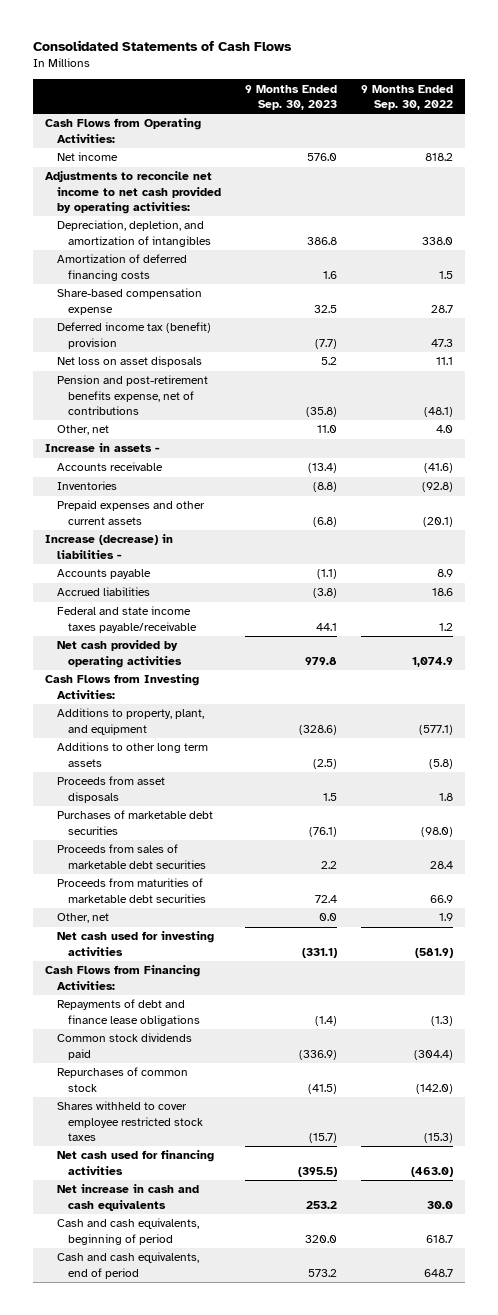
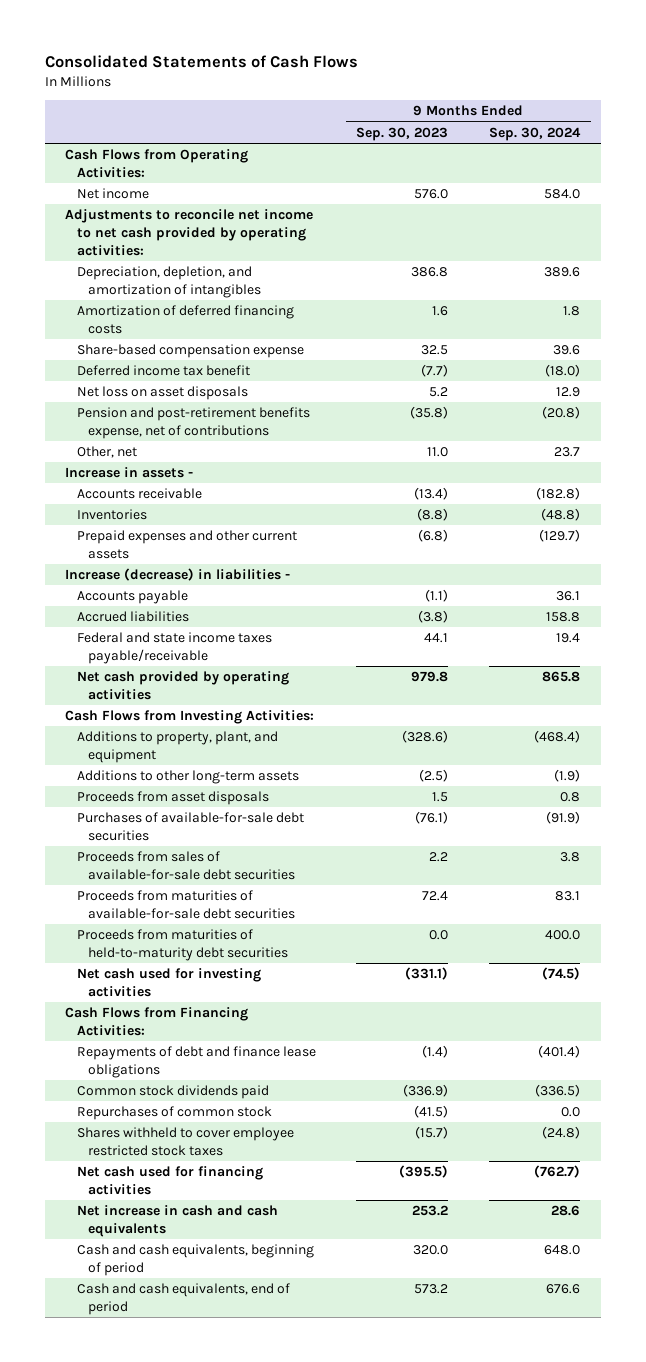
[361,84,454,111] 9 Months Ended Sep. 30, 2022 -> none
none -> [489,126,582,141] Sep. 30, 2024
[56,322,211,349] Deferred income tax (benefit) provision -> [76,365,250,377] Deferred income tax benefit
[56,742,208,767] Additions to other long term assets -> [76,770,299,785] Additions to other long-term assets
[56,913,109,924] Other, net -> none
[56,810,213,835] Purchases of marketable debt securities -> [76,812,304,841] Purchases of available-for-sale debt securities
[56,844,207,869] Proceeds from sales of marketable debt securities -> [76,851,295,880] Proceeds from sales of available-for-sale debt securities
[56,878,207,903] Proceeds from maturities of marketable debt securities -> [76,890,295,919] Proceeds from maturities of available-for-sale debt securities
none -> [76,929,288,961] Proceeds from maturities of held-to-maturity debt securities

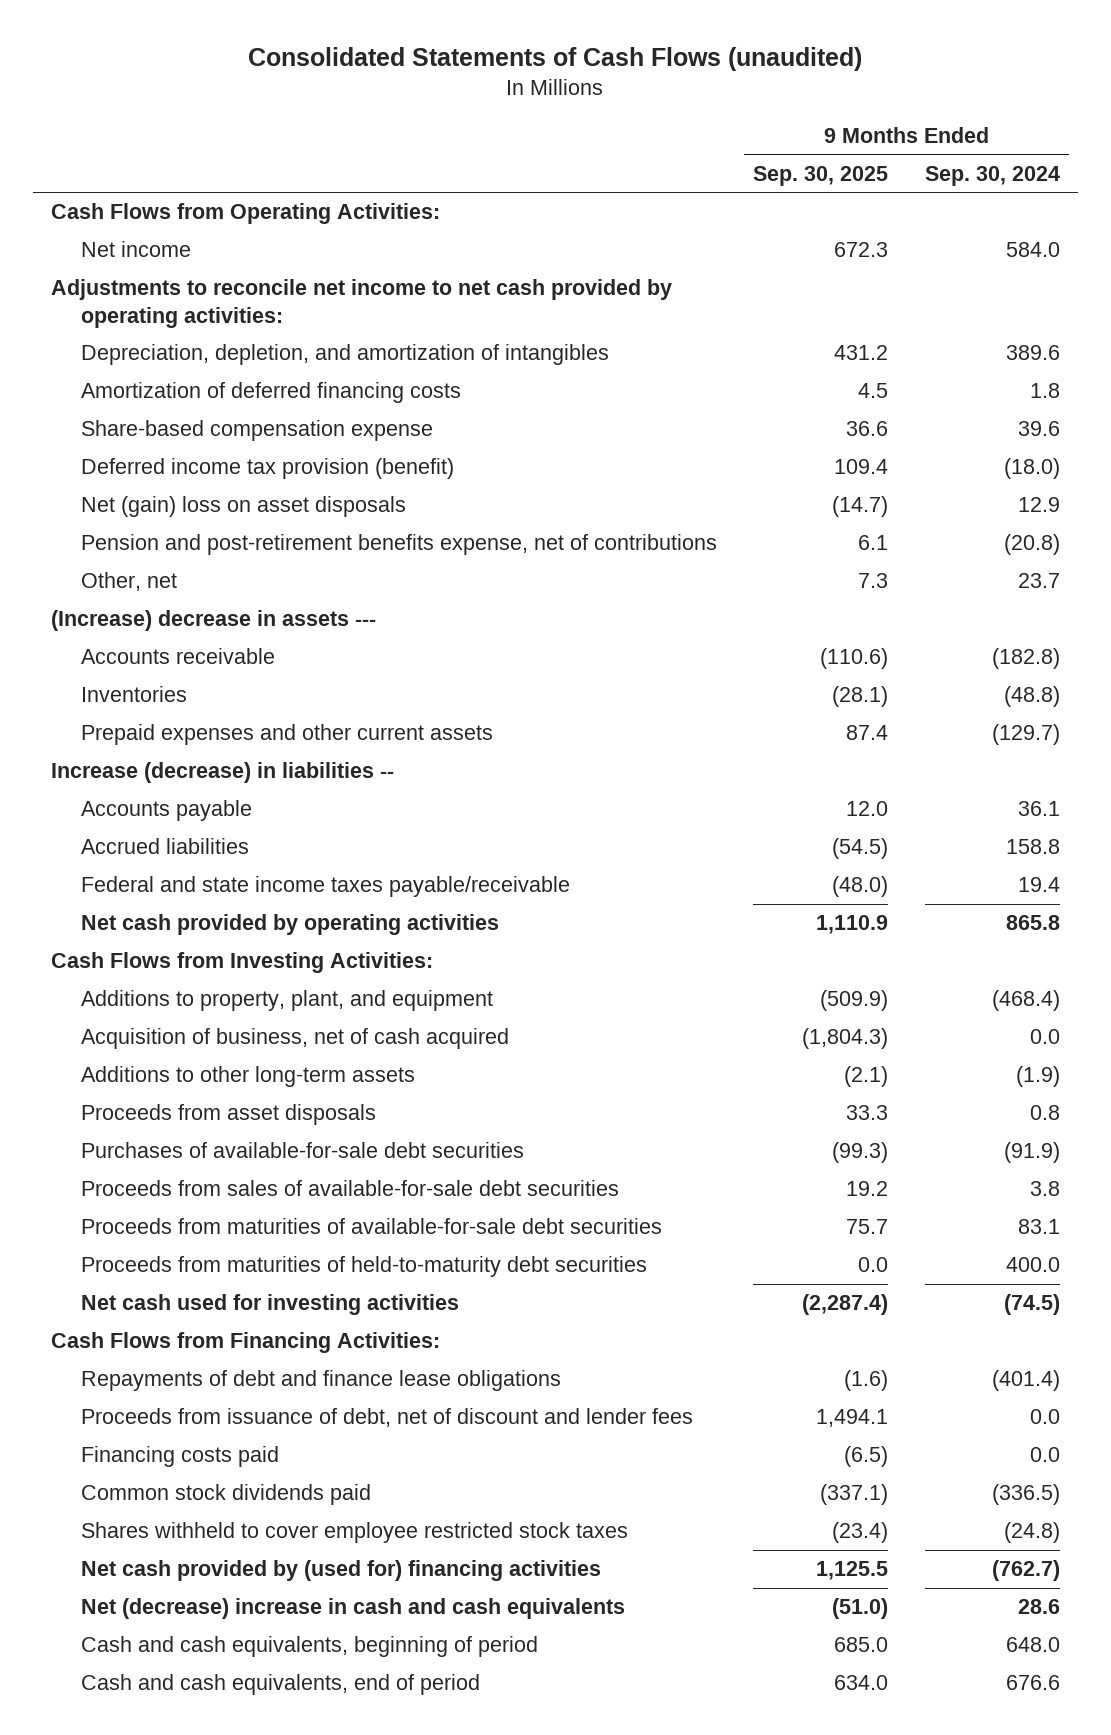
[45,55,359,69] Consolidated Statements of Cash Flows -> [248,47,863,72] Consolidated Statements of Cash Flows (unaudited)
[356,126,449,141] Sep. 30, 2023 -> none
none -> [753,165,889,186] Sep. 30, 2025
[76,365,250,377] Deferred income tax benefit -> [80,458,454,480] Deferred income tax provision (benefit)
[76,386,248,401] Net loss on asset disposals -> [80,496,406,518] Net (gain) loss on asset disposals
[65,467,194,479] Increase in assets - -> [50,610,376,632] (Increase) decrease in assets ---
[65,568,291,582] Increase (decrease) in liabilities - -> [50,762,394,784] Increase (decrease) in liabilities --
none -> [80,1028,509,1050] Acquisition of business, net of cash acquired
none -> [80,1408,693,1428] Proceeds from issuance of debt, net of discount and lender fees
none -> [80,1446,279,1468] Financing costs paid
[76,1106,272,1121] Repurchases of common stock -> none
[76,1166,263,1195] Net cash used for financing activities -> [80,1560,601,1582] Net cash provided by (used for) financing activities
[76,1205,278,1237] Net increase in cash and cash equivalents -> [80,1598,625,1620] Net (decrease) increase in cash and cash equivalents

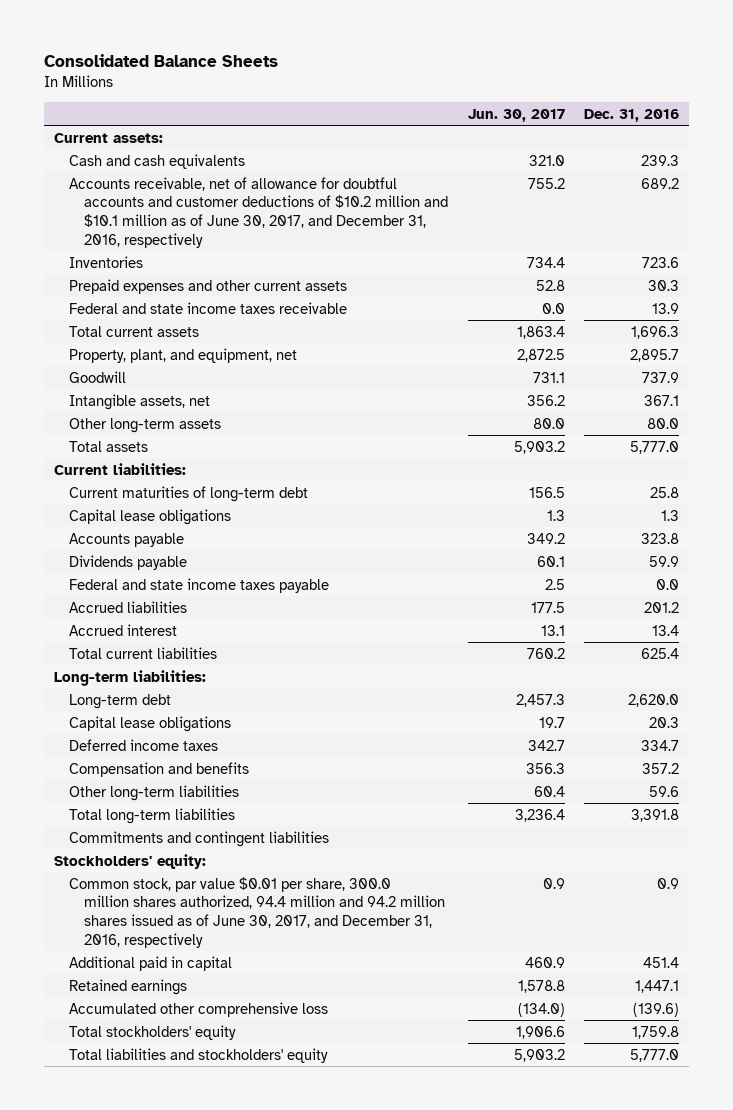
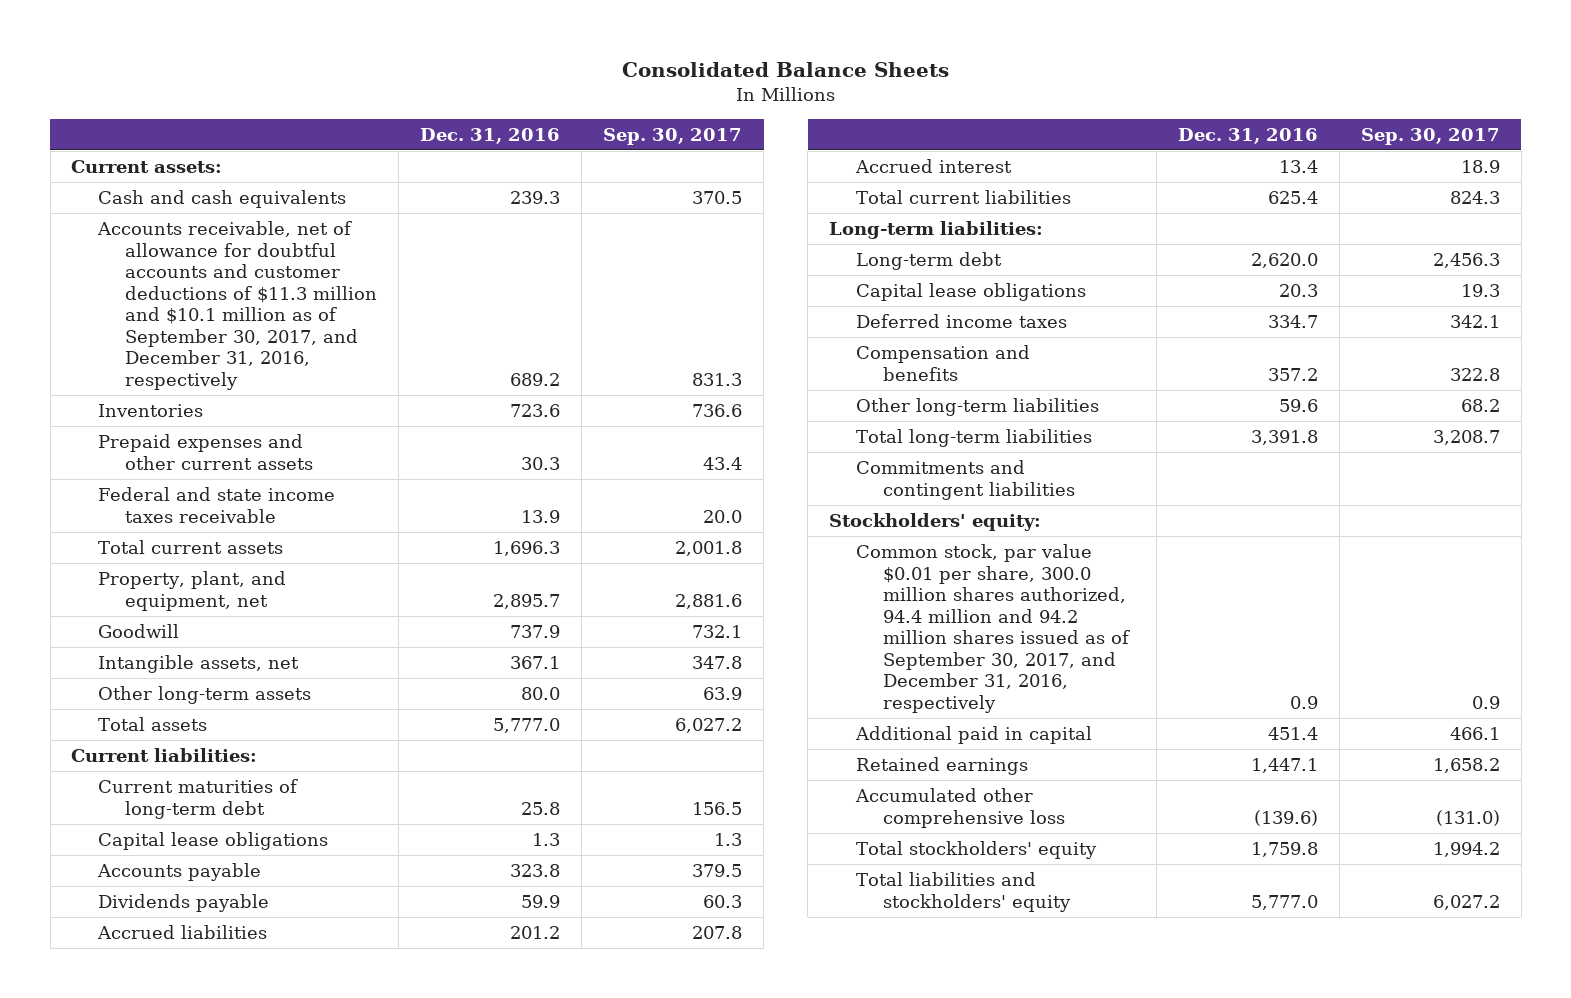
[467,108,565,122] Jun. 30, 2017 -> none
none -> [603,127,743,145] Sep. 30, 2017
[69,176,449,248] Accounts receivable, net of allowance for doubtful accounts and customer deductions of $10.2 million and $10.1 million as of June 30, 2017, and December 31, 2016, respectively -> [97,220,378,391] Accounts receivable, net of allowance for doubtful accounts and customer deductions of $11.3 million and $10.1 million as of September 30, 2017, and December 31, 2016, respectively
[69,577,330,593] Federal and state income taxes payable -> none
[69,876,446,948] Common stock, par value $0.01 per share, 300.0 million shares authorized, 94.4 million and 94.2 million shares issued as of June 30, 2017, and December 31, 2016, respectively -> [855,543,1130,714] Common stock, par value $0.01 per share, 300.0 million shares authorized, 94.4 million and 94.2 million shares issued as of September 30, 2017, and December 31, 2016, respectively

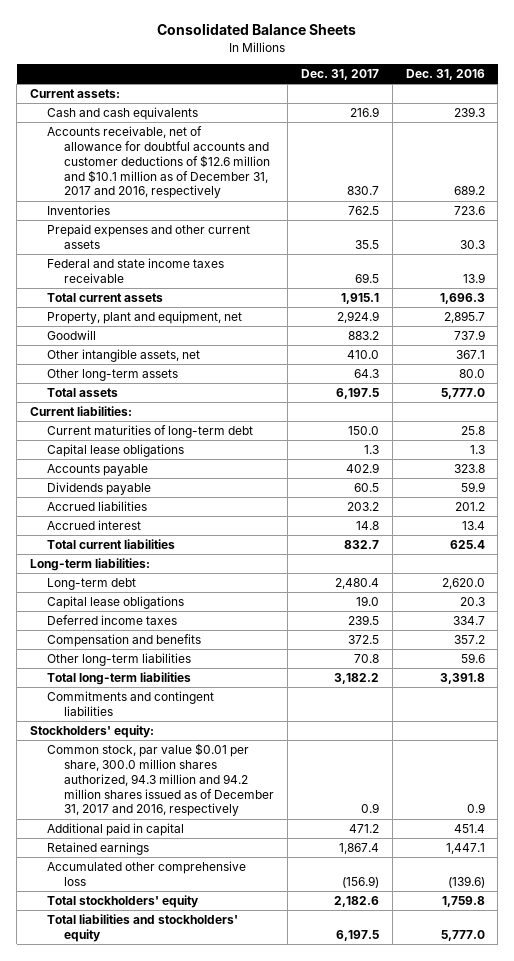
[603,127,743,145] Sep. 30, 2017 -> none
none -> [300,68,379,80] Dec. 31, 2017
[97,220,378,391] Accounts receivable, net of allowance for doubtful accounts and customer deductions of $11.3 million and $10.1 million as of September 30, 2017, and December 31, 2016, respectively -> [47,126,271,199] Accounts receivable, net of allowance for doubtful accounts and customer deductions of $12.6 million and $10.1 million as of December 31, 2017 and 2016, respectively
[98,570,287,611] Property, plant, and equipment, net -> [47,311,243,325] Property, plant and equipment, net
[98,654,300,673] Intangible assets, net -> [47,349,201,363] Other intangible assets, net
[855,543,1130,714] Common stock, par value $0.01 per share, 300.0 million shares authorized, 94.4 million and 94.2 million shares issued as of September 30, 2017, and December 31, 2016, respectively -> [47,743,275,817] Common stock, par value $0.01 per share, 300.0 million shares authorized, 94.3 million and 94.2 million shares issued as of December 31, 2017 and 2016, respectively

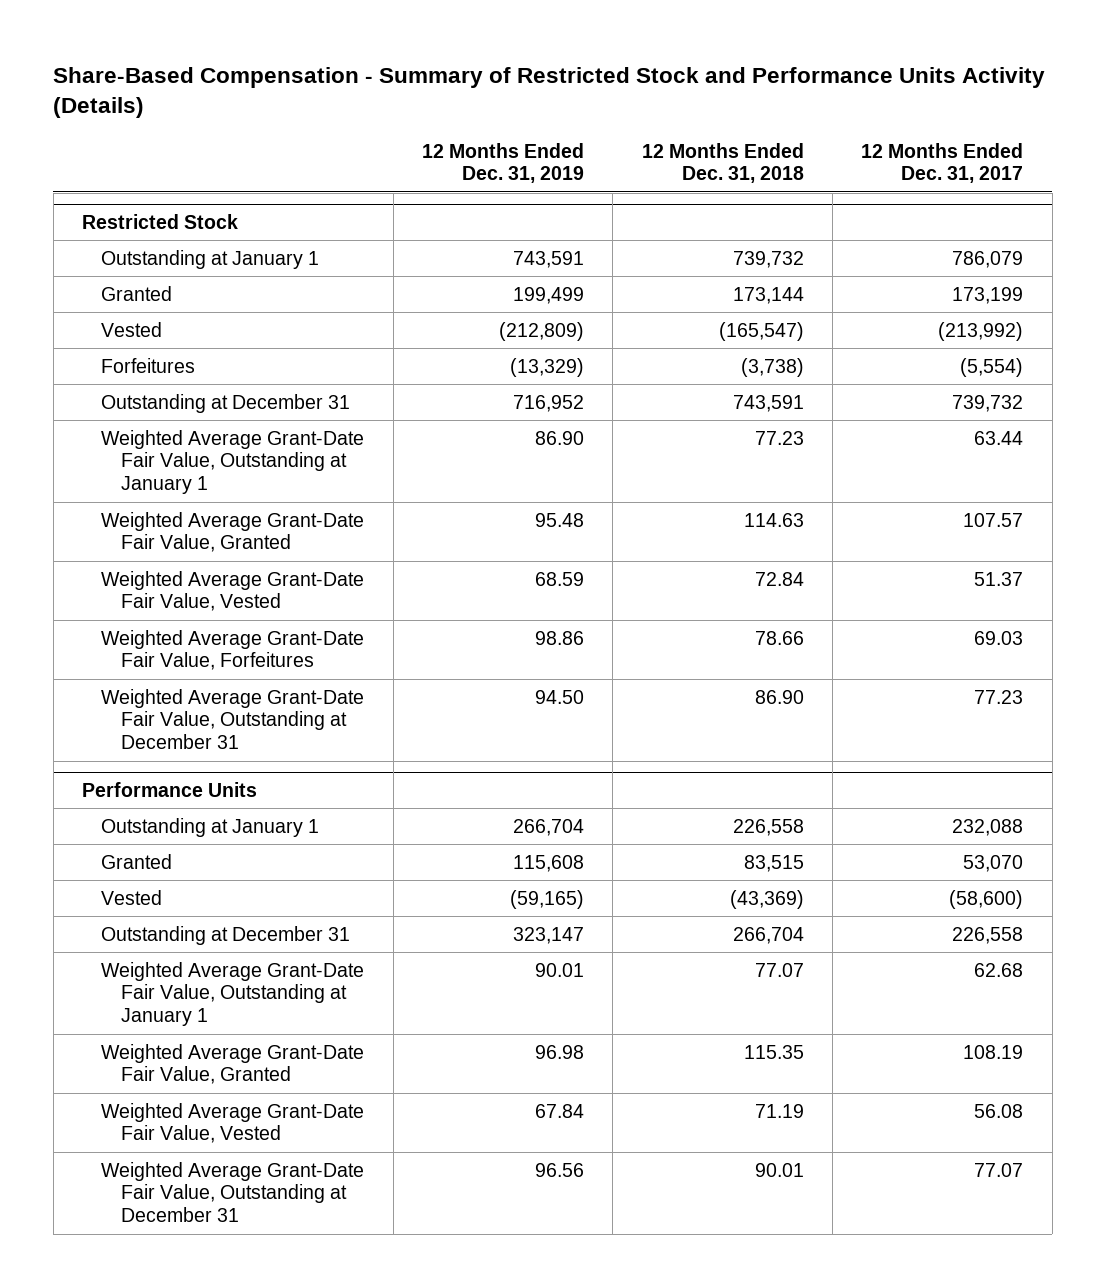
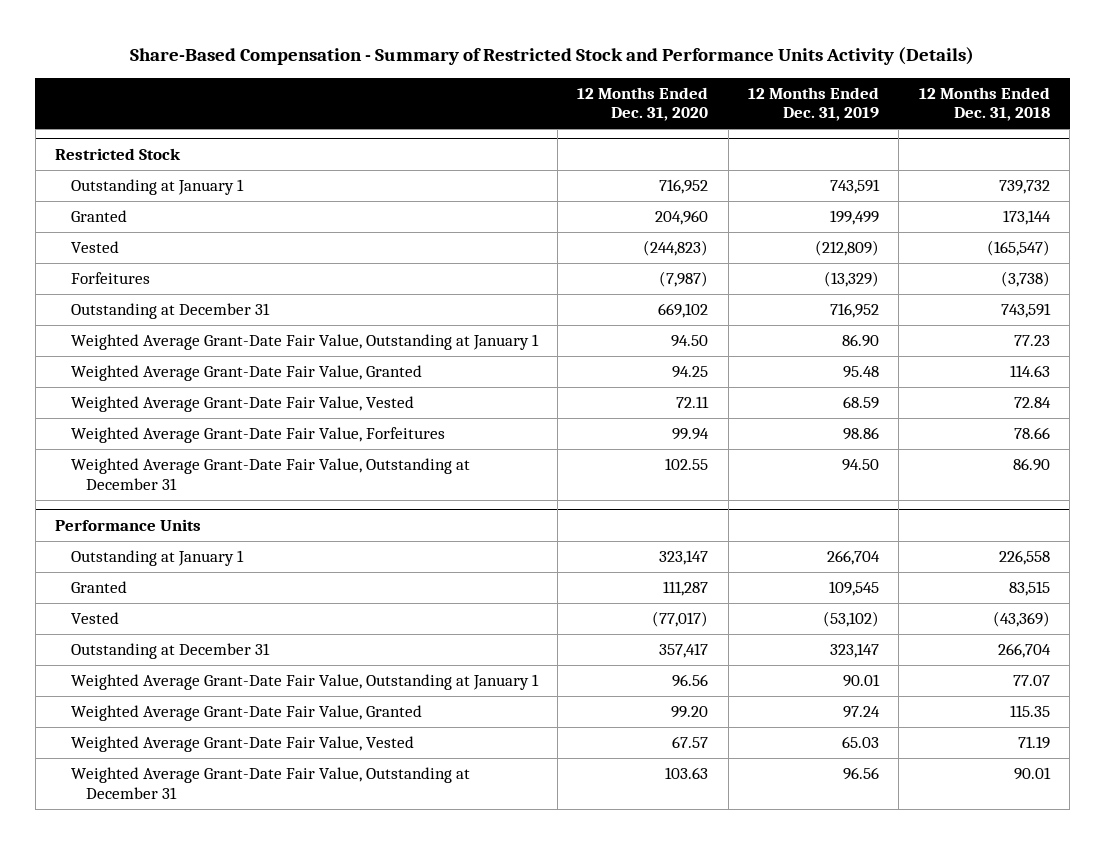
[861,142,1024,184] 12 Months Ended Dec. 31, 2017 -> none
none -> [577,86,709,122] 12 Months Ended Dec. 31, 2020
[513,854,585,872] 115,608 -> [828,581,879,597] 109,545
[510,889,585,909] (59,165) -> [822,611,879,628] (53,102)
[535,1044,585,1059] 96.98 -> [842,706,880,719] 97.24
[535,1103,585,1118] 67.84 -> [841,736,879,749] 65.03

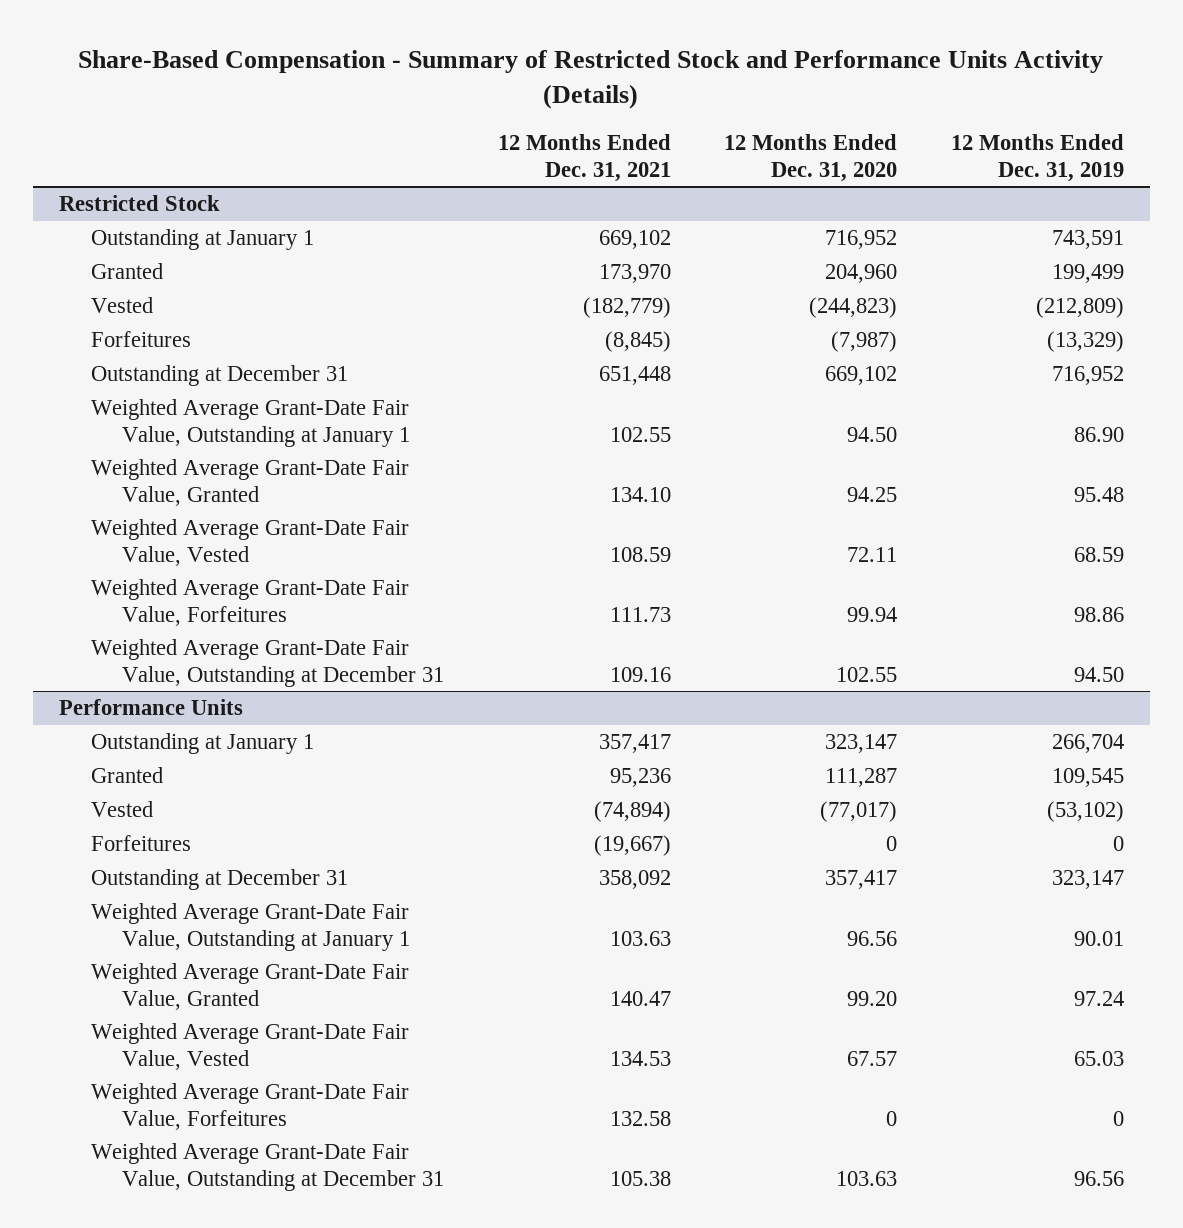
[918,86,1050,122] 12 Months Ended Dec. 31, 2018 -> none
none -> [497,134,671,182] 12 Months Ended Dec. 31, 2021
none -> [90,835,191,852] Forfeitures
none -> [90,1083,409,1130] Weighted Average Grant-Date Fair Value, Forfeitures

